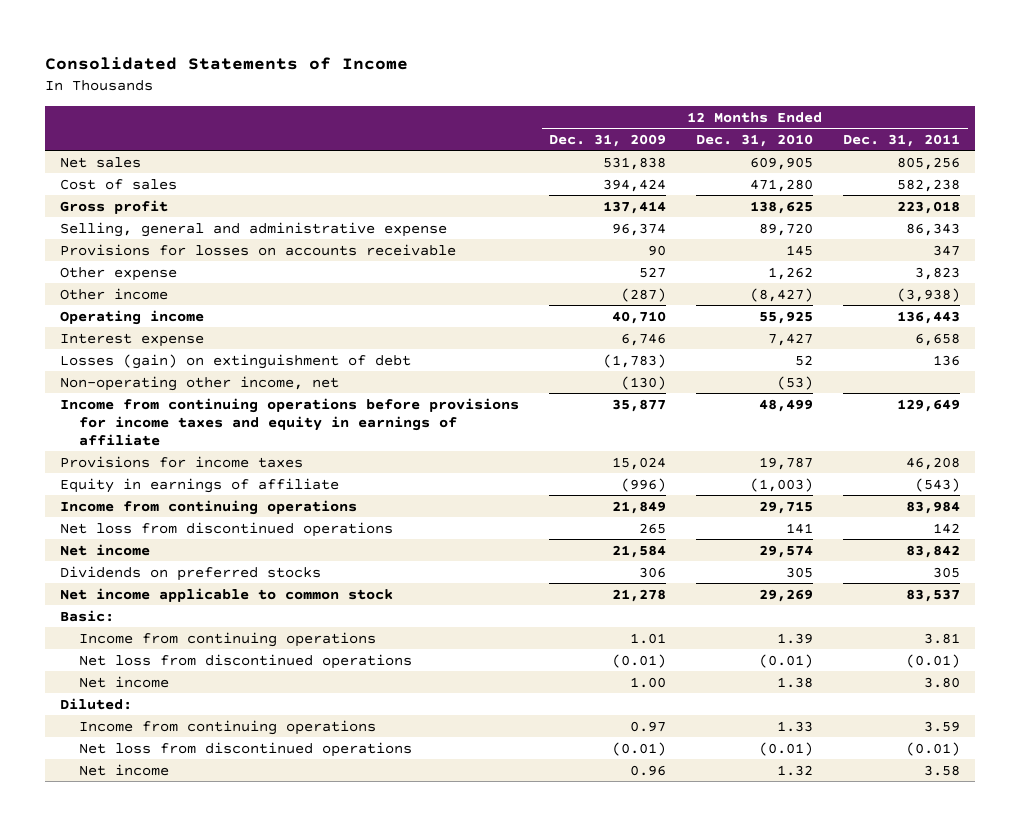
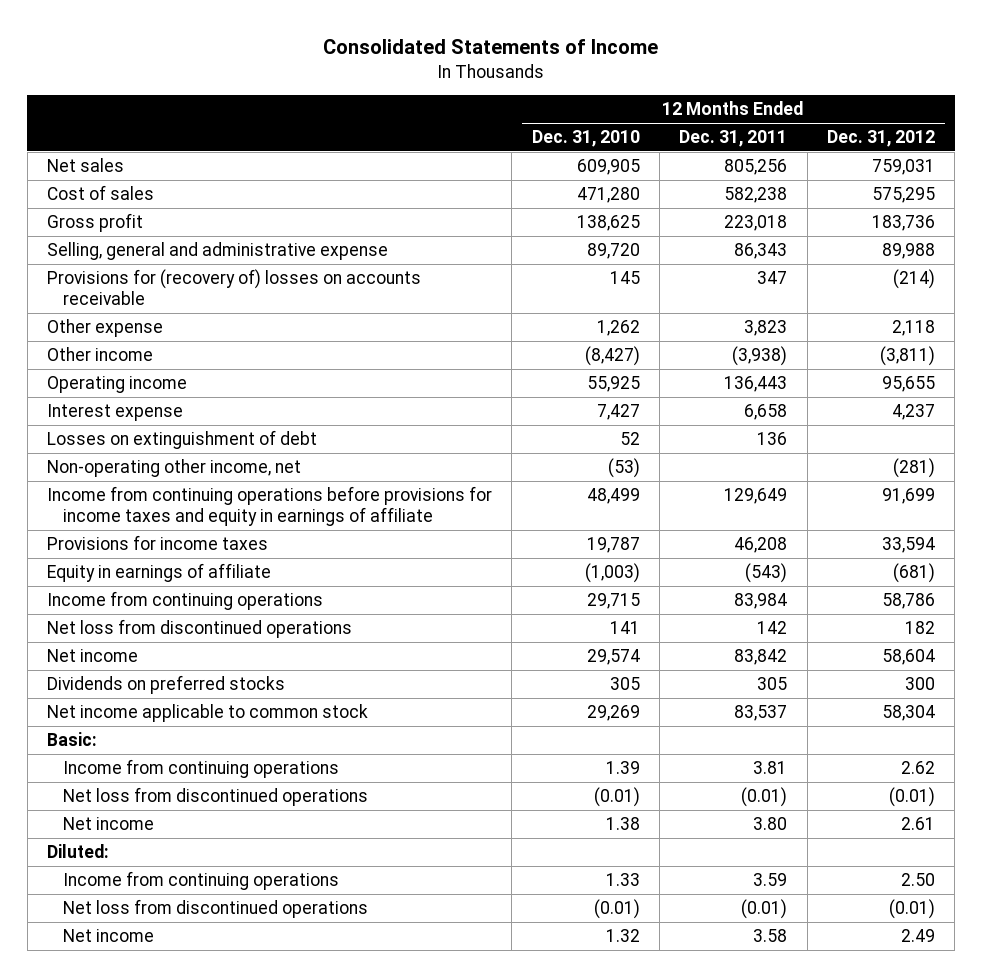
[549,133,667,147] Dec. 31, 2009 -> none
none -> [826,130,935,148] Dec. 31, 2012
[60,243,457,256] Provisions for losses on accounts receivable -> [47,268,422,306] Provisions for (recovery of) losses on accounts receivable
[60,353,412,369] Losses (gain) on extinguishment of debt -> [47,429,318,449] Losses on extinguishment of debt

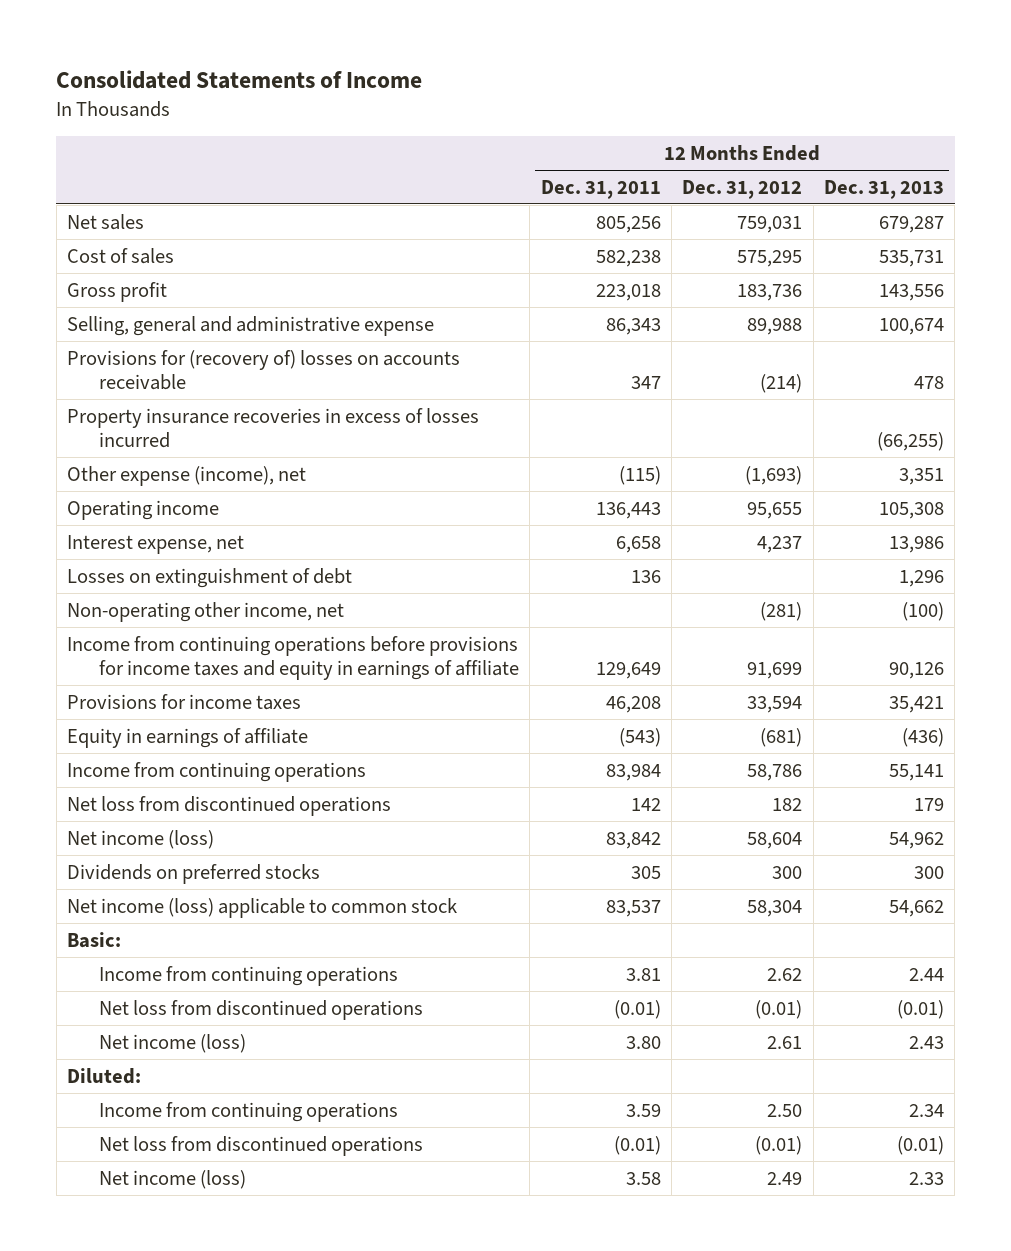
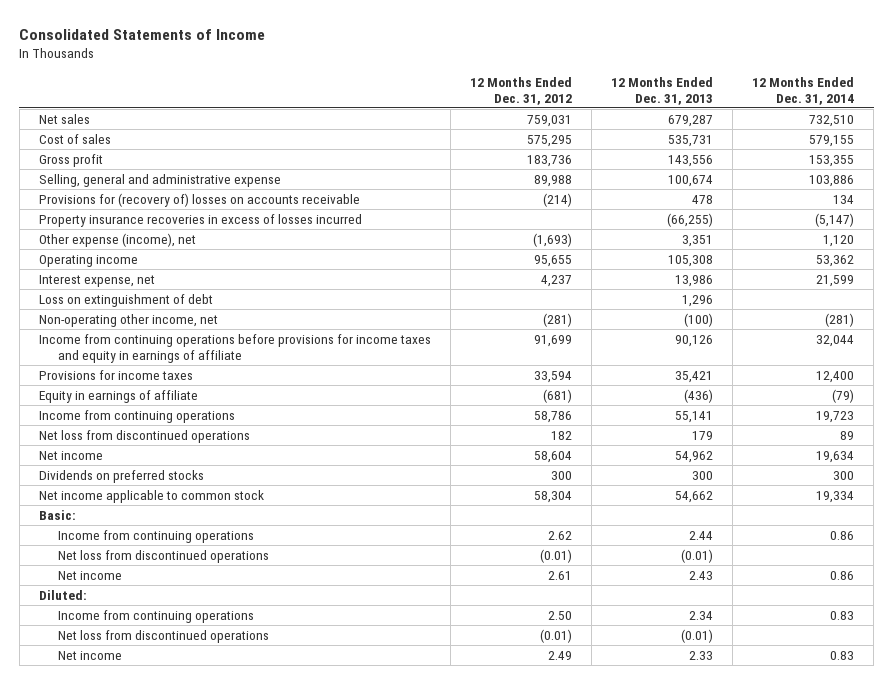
[540,179,661,199] Dec. 31, 2011 -> none
none -> [752,76,855,105] 12 Months Ended Dec. 31, 2014
[67,567,353,588] Losses on extinguishment of debt -> [38,293,213,307] Loss on extinguishment of debt
[67,829,215,849] Net income (loss) -> [38,450,103,460] Net income
[67,897,458,918] Net income (loss) applicable to common stock -> [38,489,264,503] Net income applicable to common stock
[99,1033,247,1053] Net income (loss) -> [58,570,123,580] Net income
[99,1169,247,1189] Net income (loss) -> [58,650,123,660] Net income

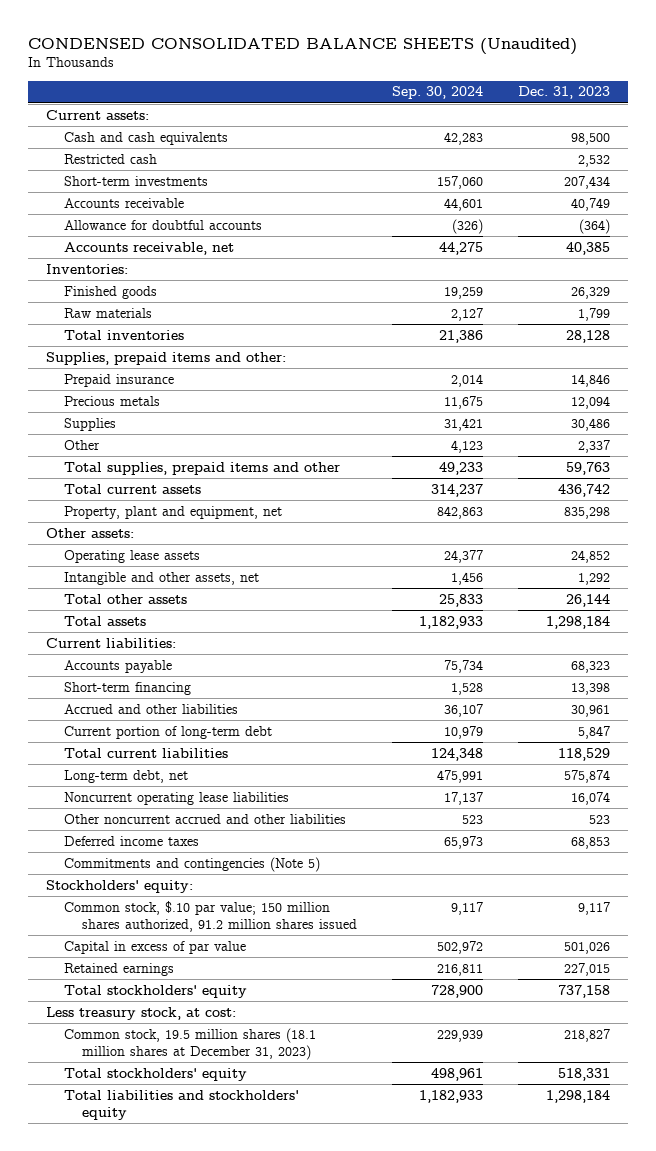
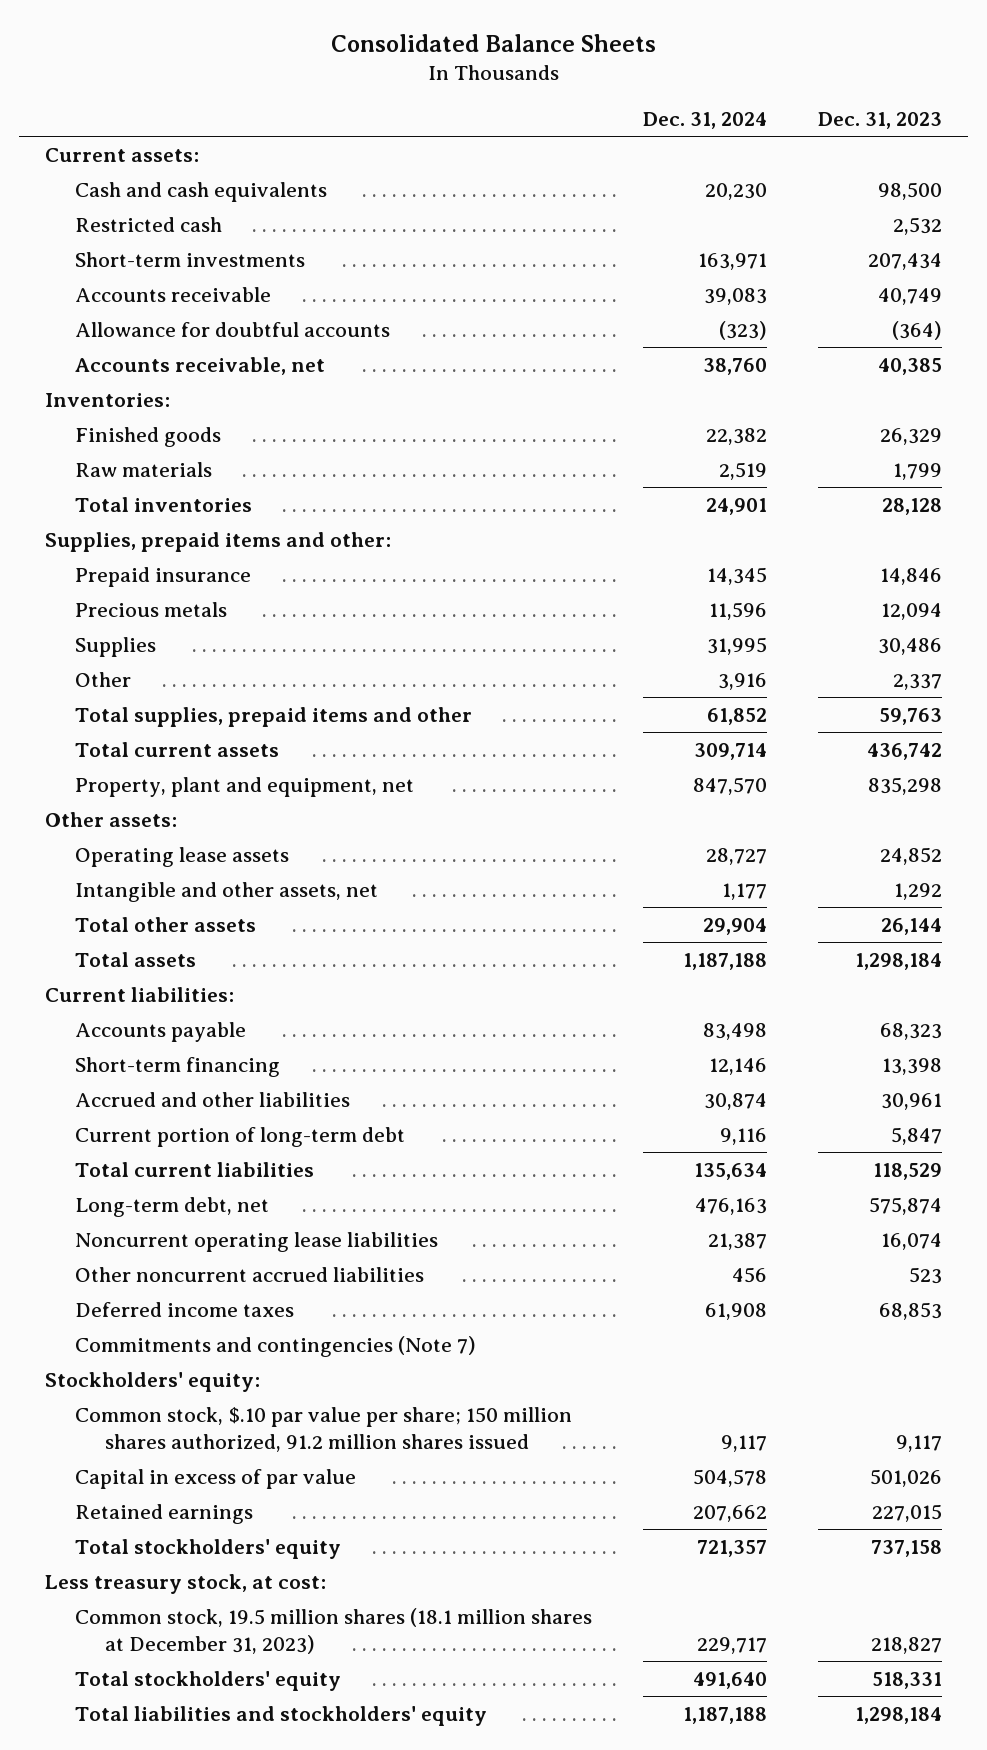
[28,38,578,56] CONDENSED CONSOLIDATED BALANCE SHEETS (Unaudited) -> [330,33,656,52] Consolidated Balance Sheets
[392,86,484,100] Sep. 30, 2024 -> none
none -> [642,111,767,129] Dec. 31, 2024
[64,813,347,824] Other noncurrent accrued and other liabilities -> [74,1266,424,1282] Other noncurrent accrued liabilities
[64,856,321,872] Commitments and contingencies (Note 5) -> [74,1335,476,1357] Commitments and contingencies (Note 7)
[64,900,358,932] Common stock, $.10 par value; 150 million shares authorized, 91.2 million shares issued -> [74,1406,572,1452] Common stock, $.10 par value per share; 150 million shares authorized, 91.2 million shares issued

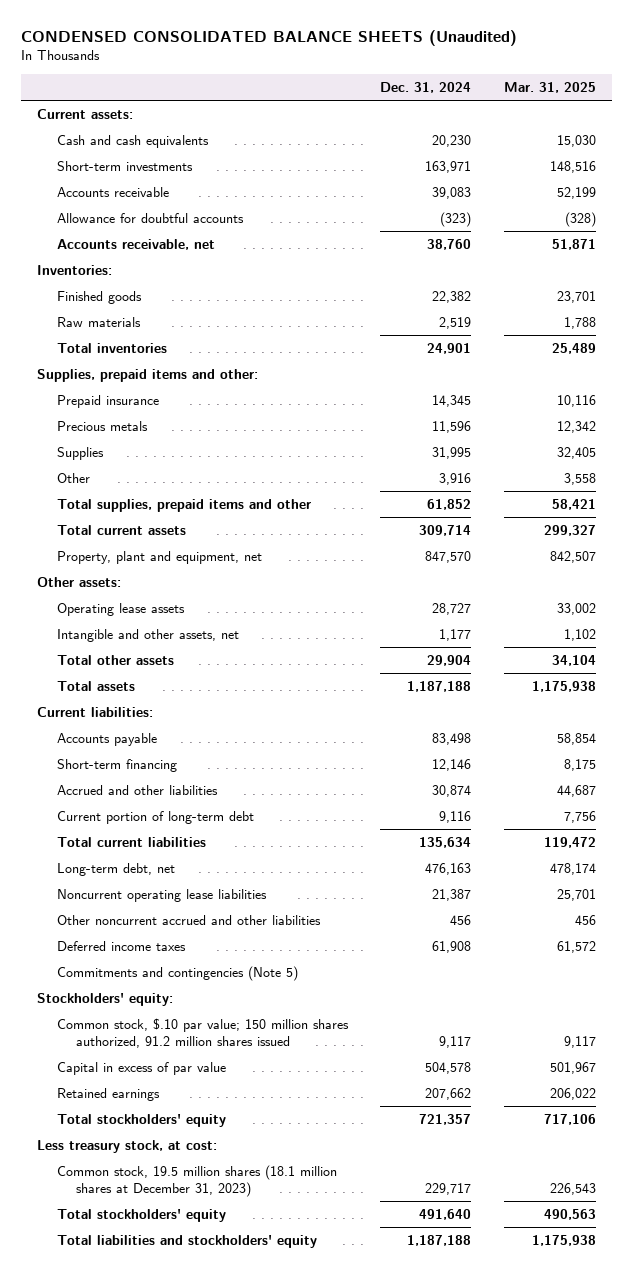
[330,33,656,52] Consolidated Balance Sheets -> [20,29,517,46] CONDENSED CONSOLIDATED BALANCE SHEETS (Unaudited)
[818,111,943,129] Dec. 31, 2023 -> none
none -> [503,81,596,93] Mar. 31, 2025
[74,216,222,232] Restricted cash -> none
[74,1266,424,1282] Other noncurrent accrued liabilities -> [56,914,321,925] Other noncurrent accrued and other liabilities
[74,1335,476,1357] Commitments and contingencies (Note 7) -> [56,965,298,981] Commitments and contingencies (Note 5)
[74,1406,572,1452] Common stock, $.10 par value per share; 150 million shares authorized, 91.2 million shares issued -> [56,1017,349,1048] Common stock, $.10 par value; 150 million shares authorized, 91.2 million shares issued

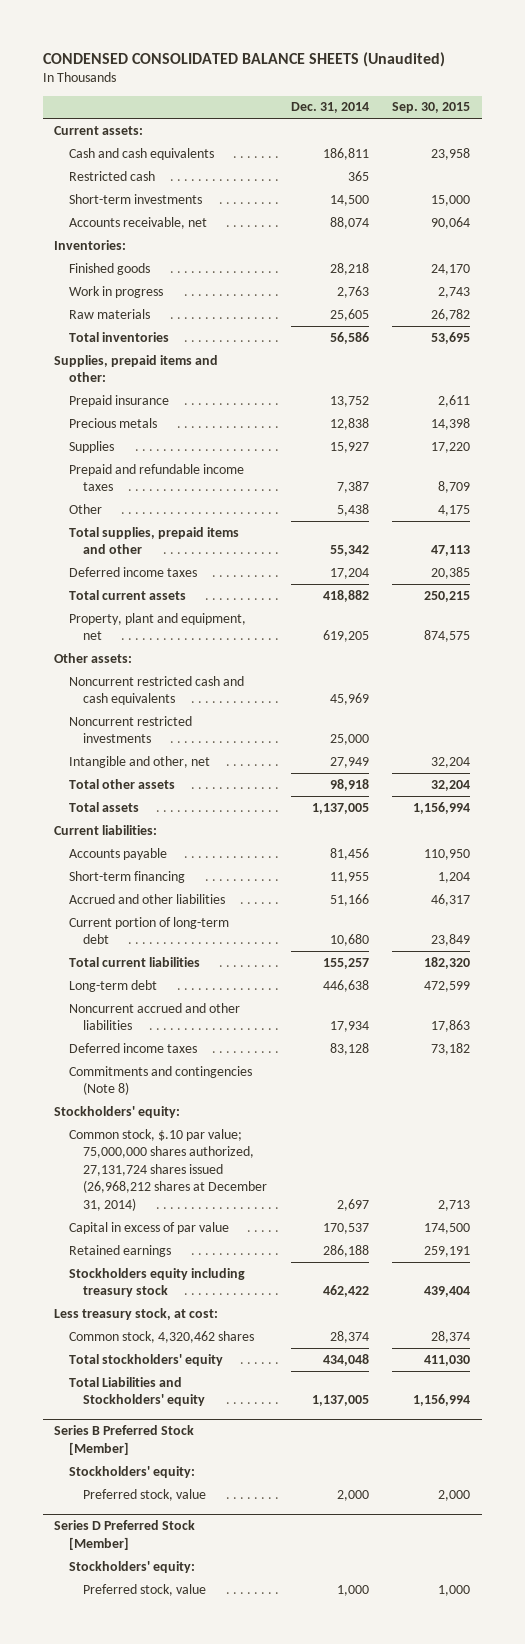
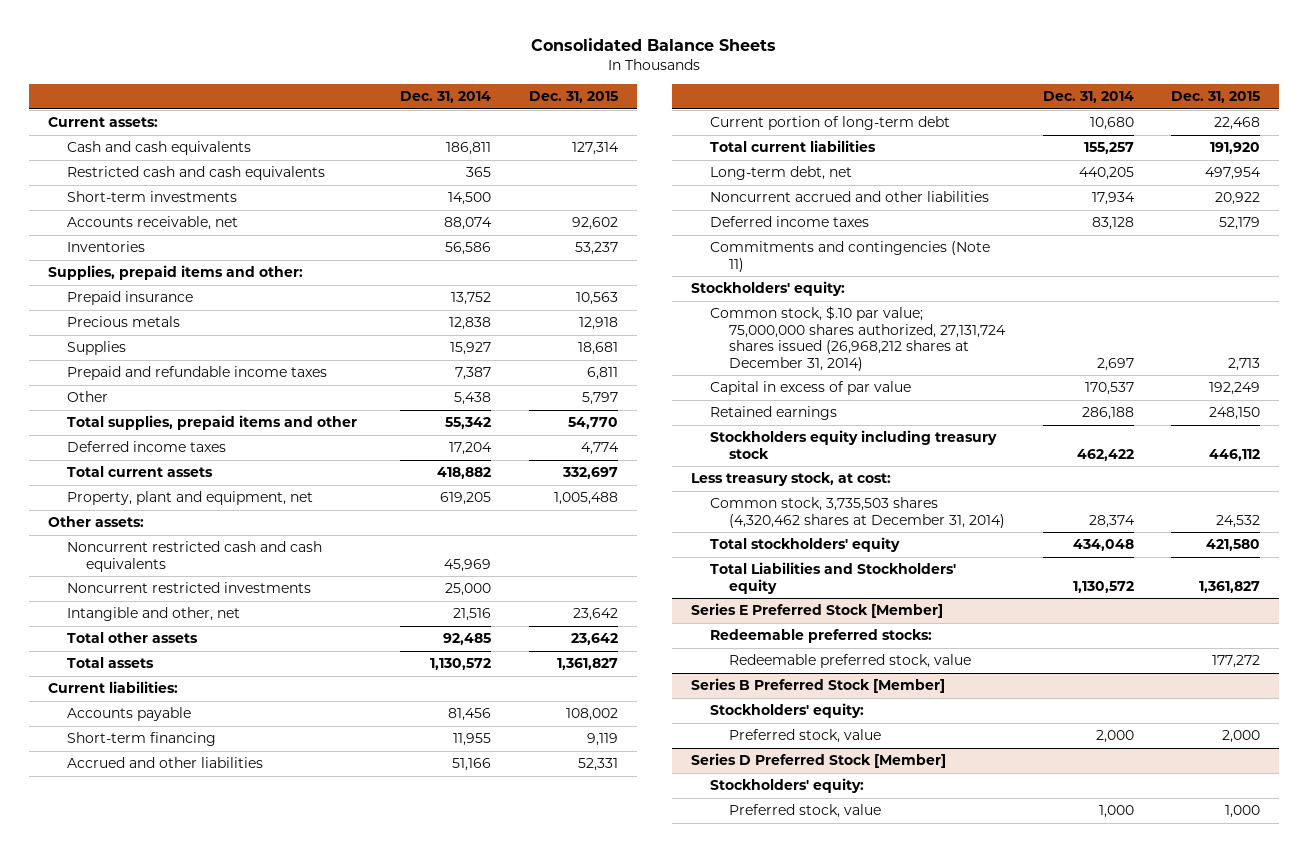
[42,51,445,67] CONDENSED CONSOLIDATED BALANCE SHEETS (Unaudited) -> [531,38,777,52] Consolidated Balance Sheets
[392,102,471,114] Sep. 30, 2015 -> none
none -> [529,91,619,104] Dec. 31, 2015
[68,170,155,181] Restricted cash -> [67,166,326,181] Restricted cash and cash equivalents
[54,239,127,250] Inventories: -> none
[68,262,150,275] Finished goods -> none
[68,285,163,298] Work in progress -> none
[68,308,150,319] Raw materials -> none
[68,331,169,342] Total inventories -> [67,241,146,253] Inventories
[329,756,369,768] 27,949 -> [453,608,492,622] 21,516
[329,778,369,791] 98,918 -> [443,633,492,646] 92,485
[311,802,369,814] 1,137,005 -> [430,658,492,671] 1,130,572
[68,979,157,992] Long-term debt -> [709,166,852,181] Long-term debt, net
[322,979,369,992] 446,638 -> [1078,167,1134,181] 440,205
[68,1065,252,1096] Commitments and contingencies (Note 8) -> [709,241,990,272] Commitments and contingencies (Note 11)
[68,1330,254,1343] Common stock, 4,320,462 shares -> [709,497,1005,528] Common stock, 3,735,503 shares (4,320,462 shares at December 31, 2014)
[311,1395,369,1407] 1,137,005 -> [1072,580,1134,593] 1,130,572
none -> [690,603,943,619] Series E Preferred Stock [Member]
none -> [709,629,932,644] Redeemable preferred stocks:
none -> [728,654,971,669] Redeemable preferred stock, value

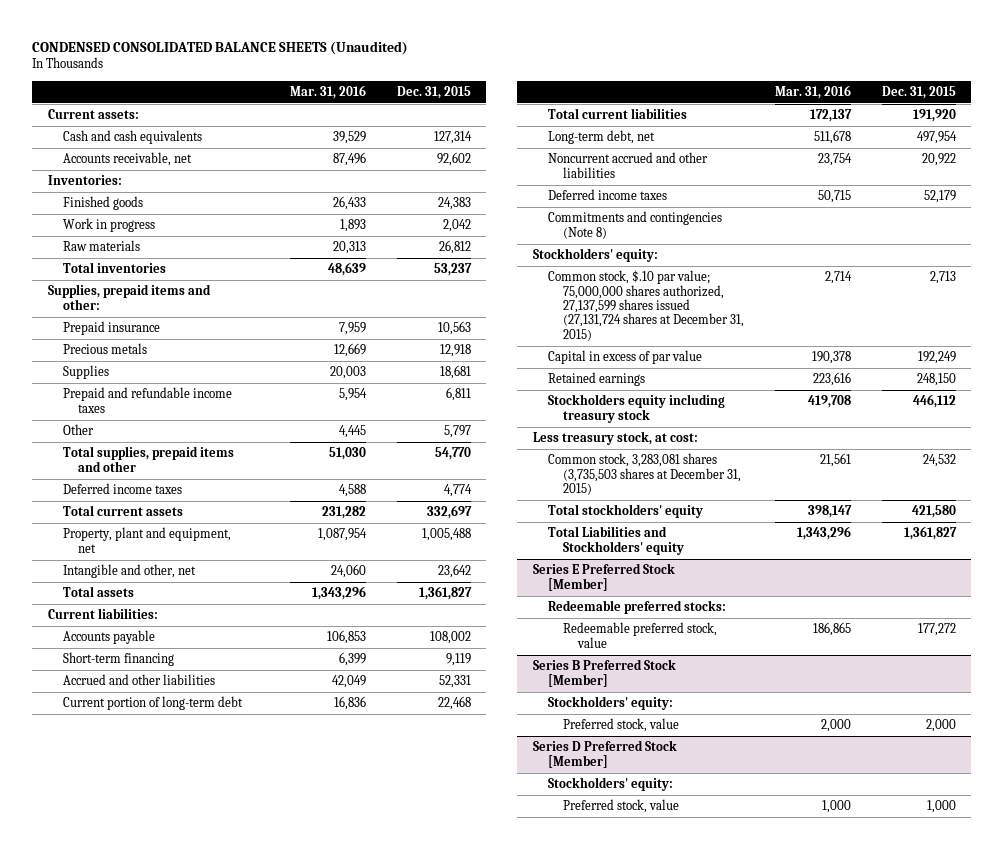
[531,38,777,52] Consolidated Balance Sheets -> [32,40,409,55] CONDENSED CONSOLIDATED BALANCE SHEETS (Unaudited)
[400,91,492,104] Dec. 31, 2014 -> none
none -> [289,84,366,99] Mar. 31, 2016
[67,166,326,181] Restricted cash and cash equivalents -> none
[67,191,238,203] Short-term investments -> none
none -> [47,175,122,186] Inventories:
none -> [62,196,143,211] Finished goods
none -> [62,218,155,233] Work in progress
none -> [62,240,140,252] Raw materials
[67,241,146,253] Inventories -> [62,262,166,274] Total inventories
[48,516,145,528] Other assets: -> none
[67,541,323,572] Noncurrent restricted cash and cash equivalents -> none
[67,582,312,594] Noncurrent restricted investments -> none
[67,632,199,644] Total other assets -> none
[709,241,990,272] Commitments and contingencies (Note 11) -> [547,211,722,239] Commitments and contingencies (Note 8)
[709,306,1006,371] Common stock, $.10 par value; 75,000,000 shares authorized, 27,131,724 shares issued (26,968,212 shares at December 31, 2014) -> [547,270,744,341] Common stock, $.10 par value; 75,000,000 shares authorized, 27,137,599 shares issued (27,131,724 shares at December 31, 2015)
[709,497,1005,528] Common stock, 3,735,503 shares (4,320,462 shares at December 31, 2014) -> [547,453,741,496] Common stock, 3,283,081 shares (3,735,503 shares at December 31, 2015)

